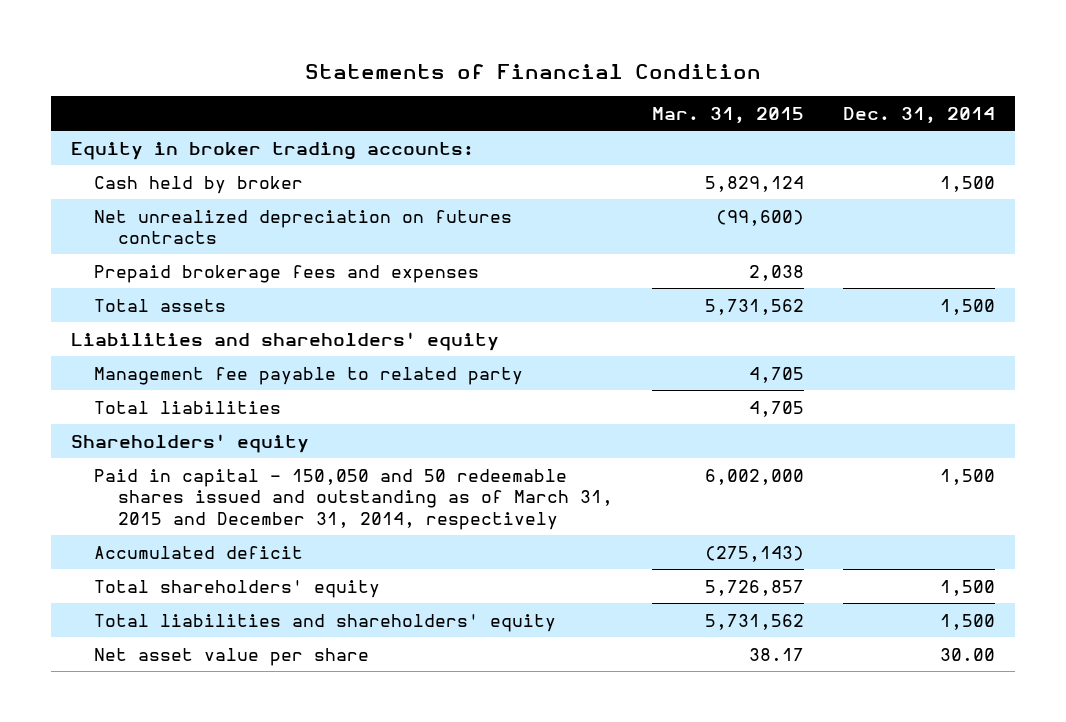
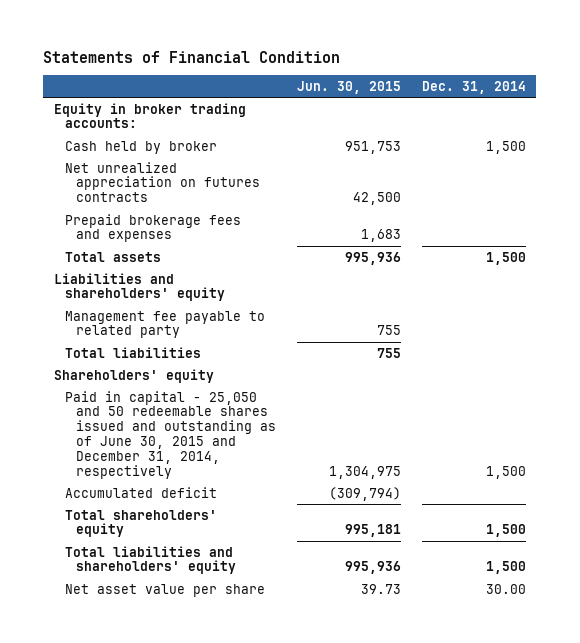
[652,106,805,124] Mar. 31, 2015 -> none
none -> [297,80,402,94] Jun. 30, 2015
[94,209,513,245] Net unrealized depreciation on futures contracts -> [65,161,261,203] Net unrealized appreciation on futures contracts
[94,468,614,530] Paid in capital - 150,050 and 50 redeemable shares issued and outstanding as of March 31, 2015 and December 31, 2014, respectively -> [65,390,277,480] Paid in capital - 25,050 and 50 redeemable shares issued and outstanding as of June 30, 2015 and December 31, 2014, respectively

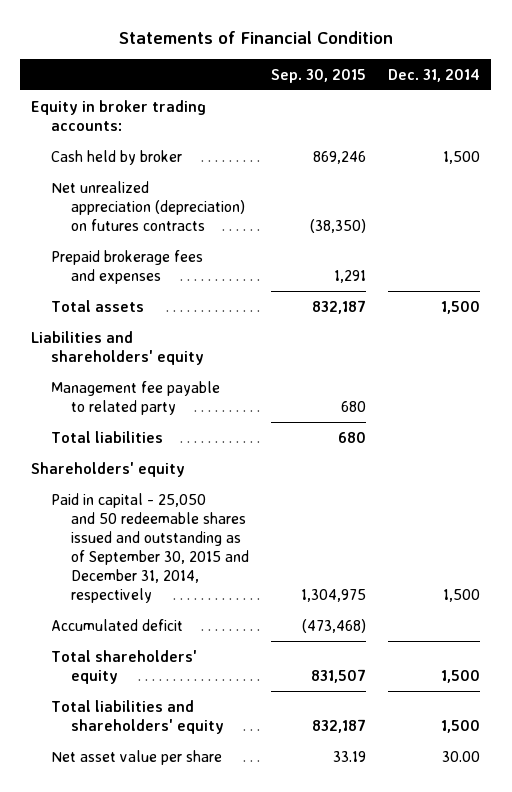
[297,80,402,94] Jun. 30, 2015 -> none
none -> [271,68,367,83] Sep. 30, 2015
[65,161,261,203] Net unrealized appreciation on futures contracts -> [51,180,245,231] Net unrealized appreciation (depreciation) on futures contracts
[65,390,277,480] Paid in capital - 25,050 and 50 redeemable shares issued and outstanding as of June 30, 2015 and December 31, 2014, respectively -> [51,492,249,603] Paid in capital - 25,050 and 50 redeemable shares issued and outstanding as of September 30, 2015 and December 31, 2014, respectively

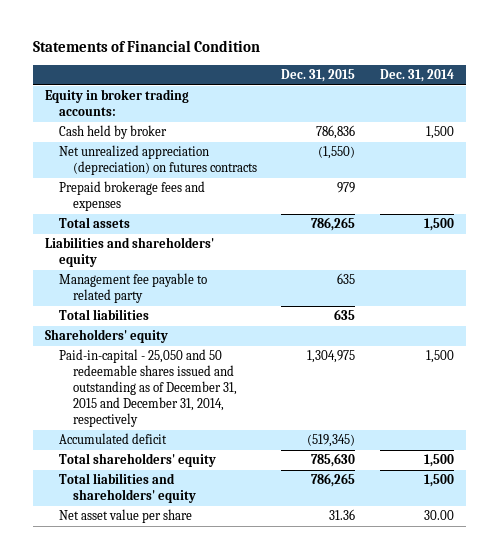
[271,68,367,83] Sep. 30, 2015 -> none
none -> [281,68,356,82] Dec. 31, 2015
[51,492,249,603] Paid in capital - 25,050 and 50 redeemable shares issued and outstanding as of September 30, 2015 and December 31, 2014, respectively -> [59,349,238,428] Paid-in-capital - 25,050 and 50 redeemable shares issued and outstanding as of December 31, 2015 and December 31, 2014, respectively

